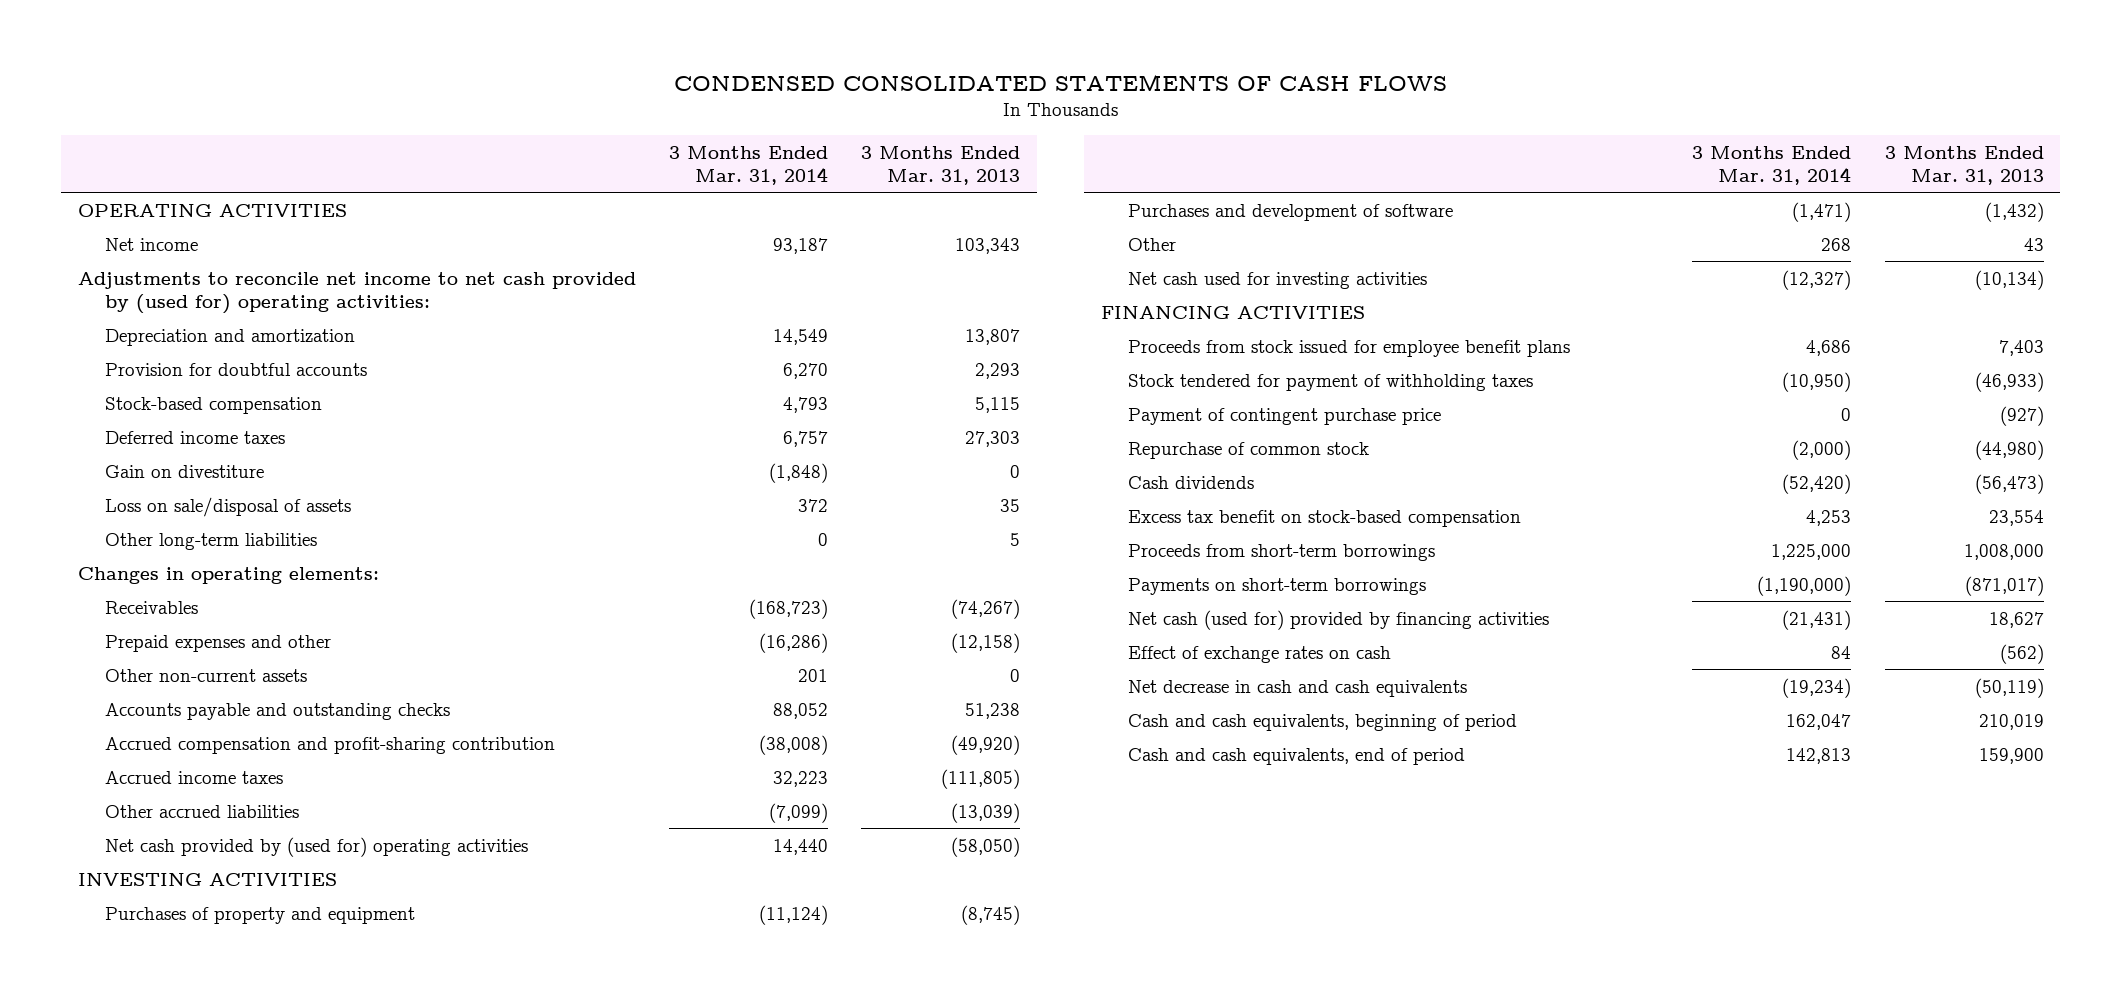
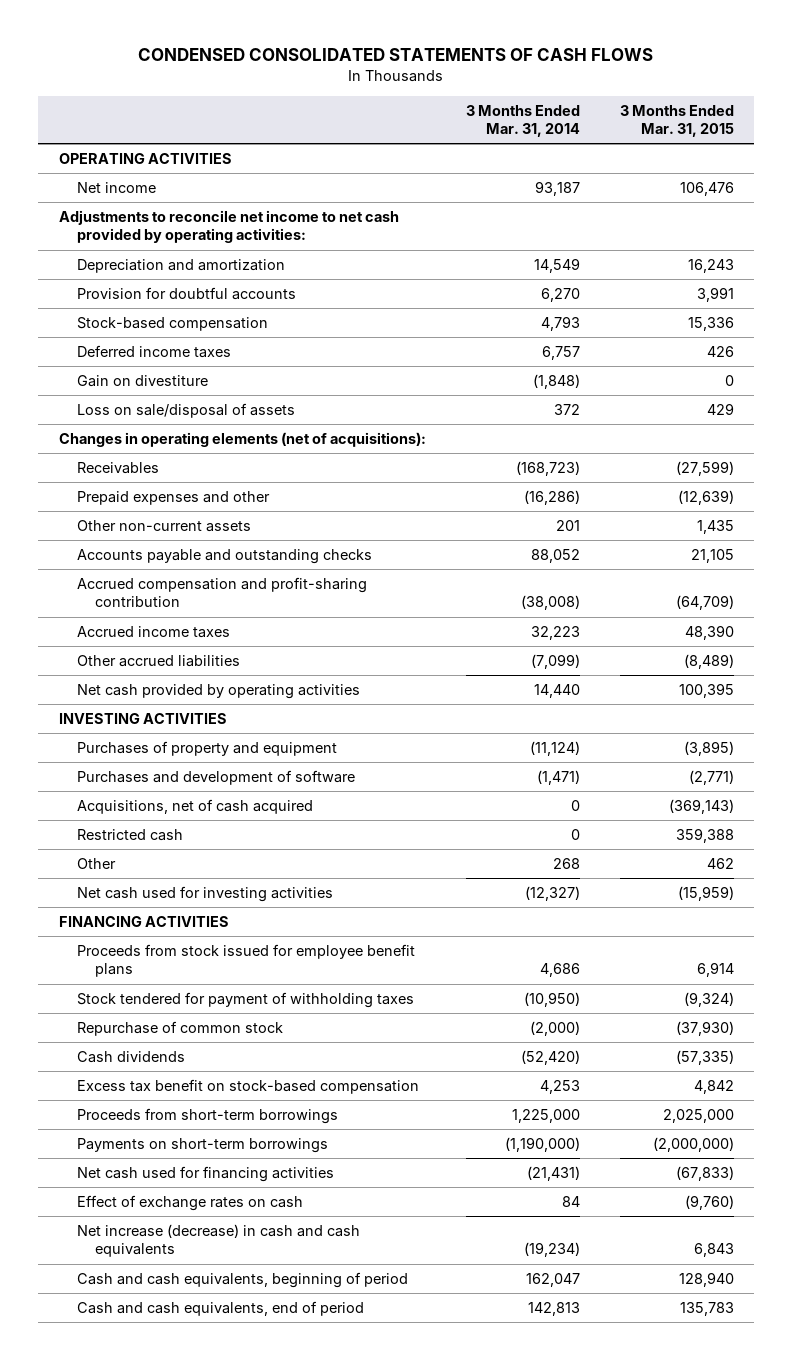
[861,145,1021,185] 3 Months Ended Mar. 31, 2013 -> none
none -> [620,104,735,138] 3 Months Ended Mar. 31, 2015
[77,271,636,314] Adjustments to reconcile net income to net cash provided by (used for) operating activities: -> [58,209,399,244] Adjustments to reconcile net income to net cash provided by operating activities:
[104,532,317,550] Other long-term liabilities -> none
[77,566,379,584] Changes in operating elements: -> [58,431,426,447] Changes in operating elements (net of acquisitions):
[104,836,528,857] Net cash provided by (used for) operating activities -> [76,683,360,699] Net cash provided by operating activities
none -> [76,798,313,814] Acquisitions, net of cash acquired
none -> [76,828,183,841] Restricted cash
[1127,407,1441,425] Payment of contingent purchase price -> none
[1127,609,1549,630] Net cash (used for) provided by financing activities -> [76,1165,334,1182] Net cash used for financing activities
[1127,679,1467,697] Net decrease in cash and cash equivalents -> [76,1223,360,1258] Net increase (decrease) in cash and cash equivalents

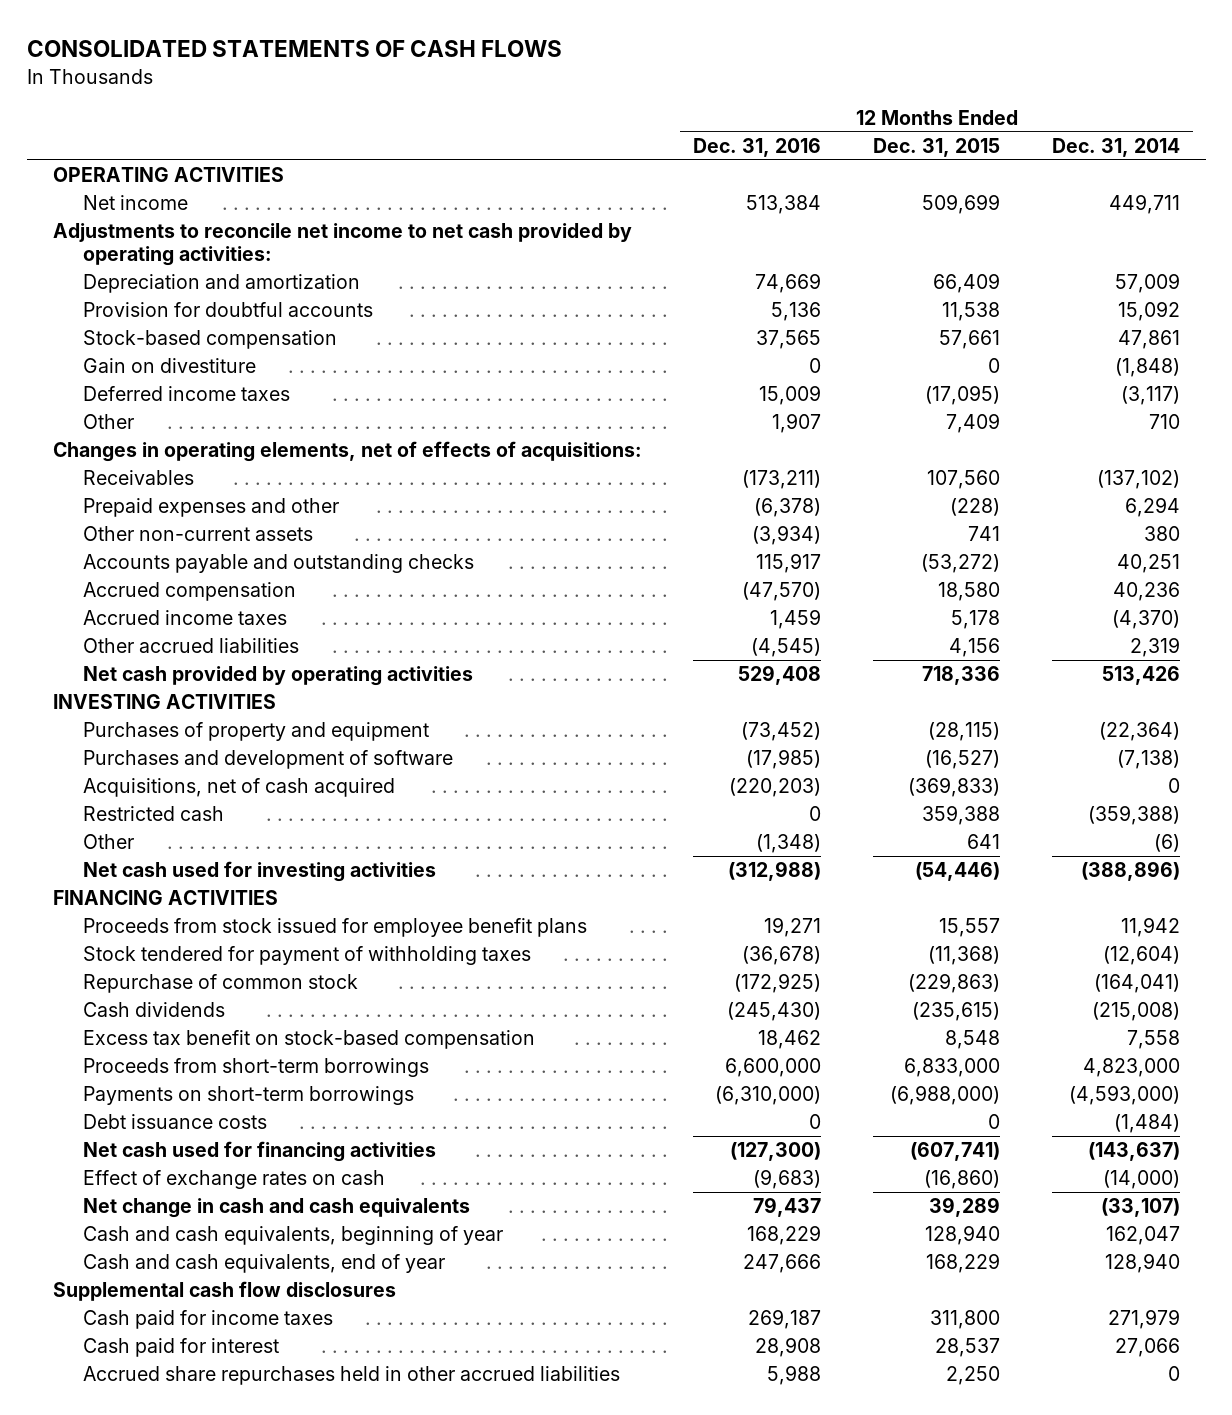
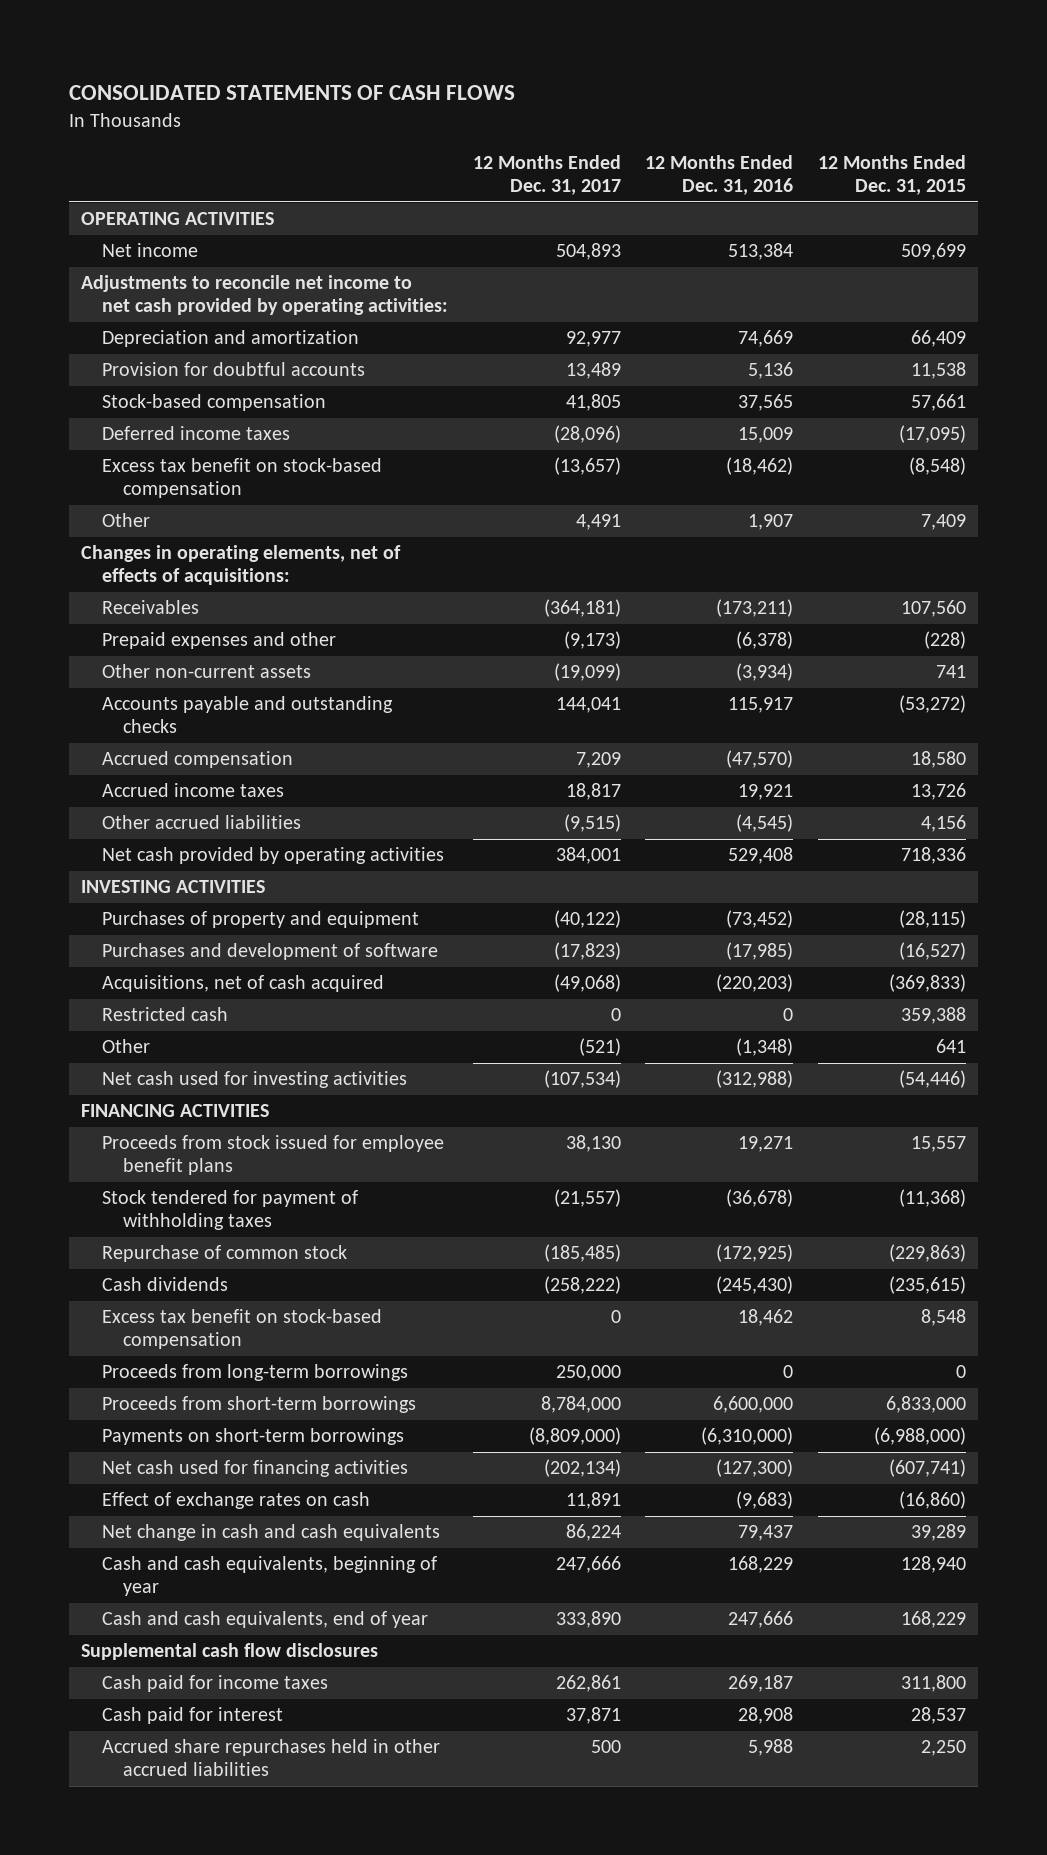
[1051,137,1180,157] Dec. 31, 2014 -> none
none -> [472,155,621,196] 12 Months Ended Dec. 31, 2017
[83,358,257,374] Gain on divestiture -> none
none -> [102,458,383,499] Excess tax benefit on stock-based compensation
[770,609,822,630] 1,459 -> [738,784,794,801] 19,921
[951,610,1001,630] 5,178 -> [910,783,966,801] 13,726
none -> [102,1364,409,1382] Proceeds from long-term borrowings
[83,1114,268,1130] Debt issuance costs -> none

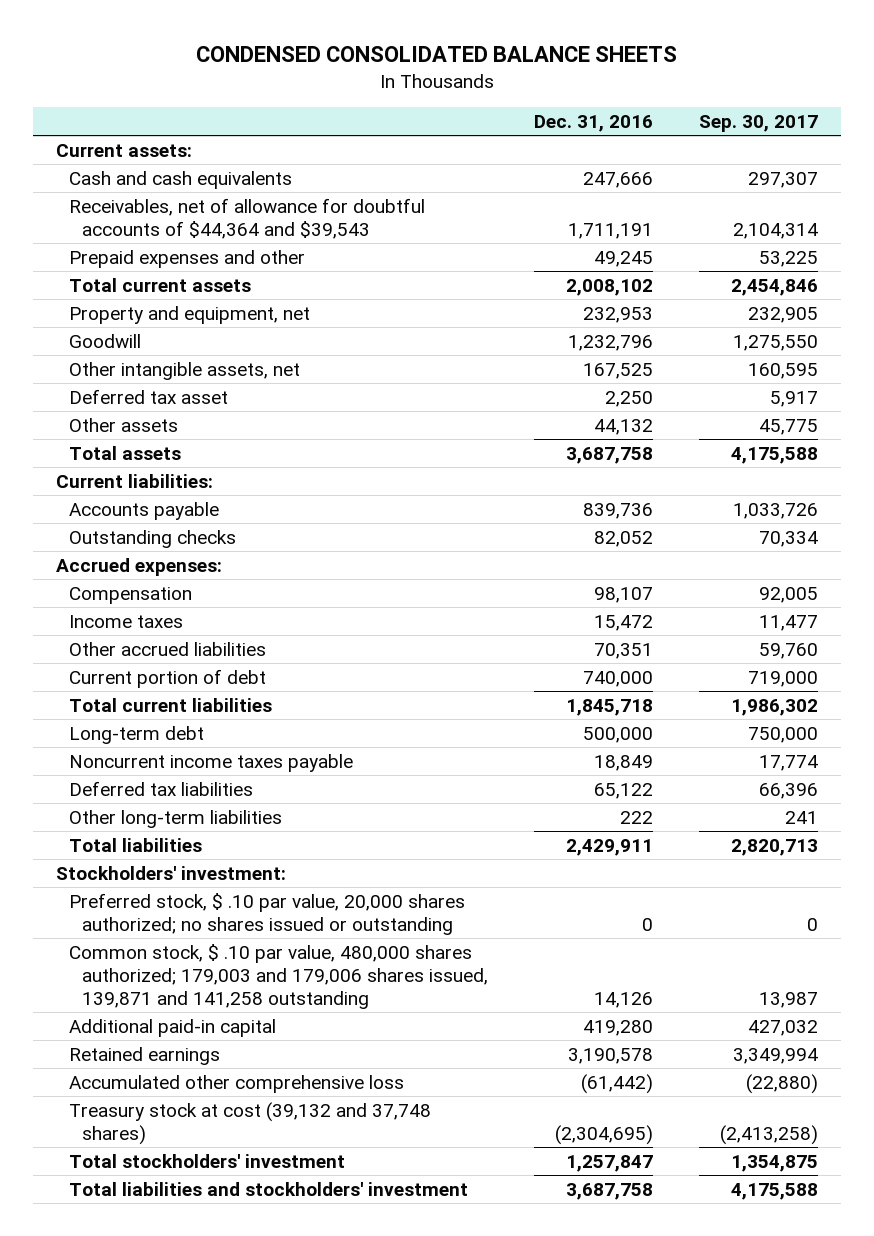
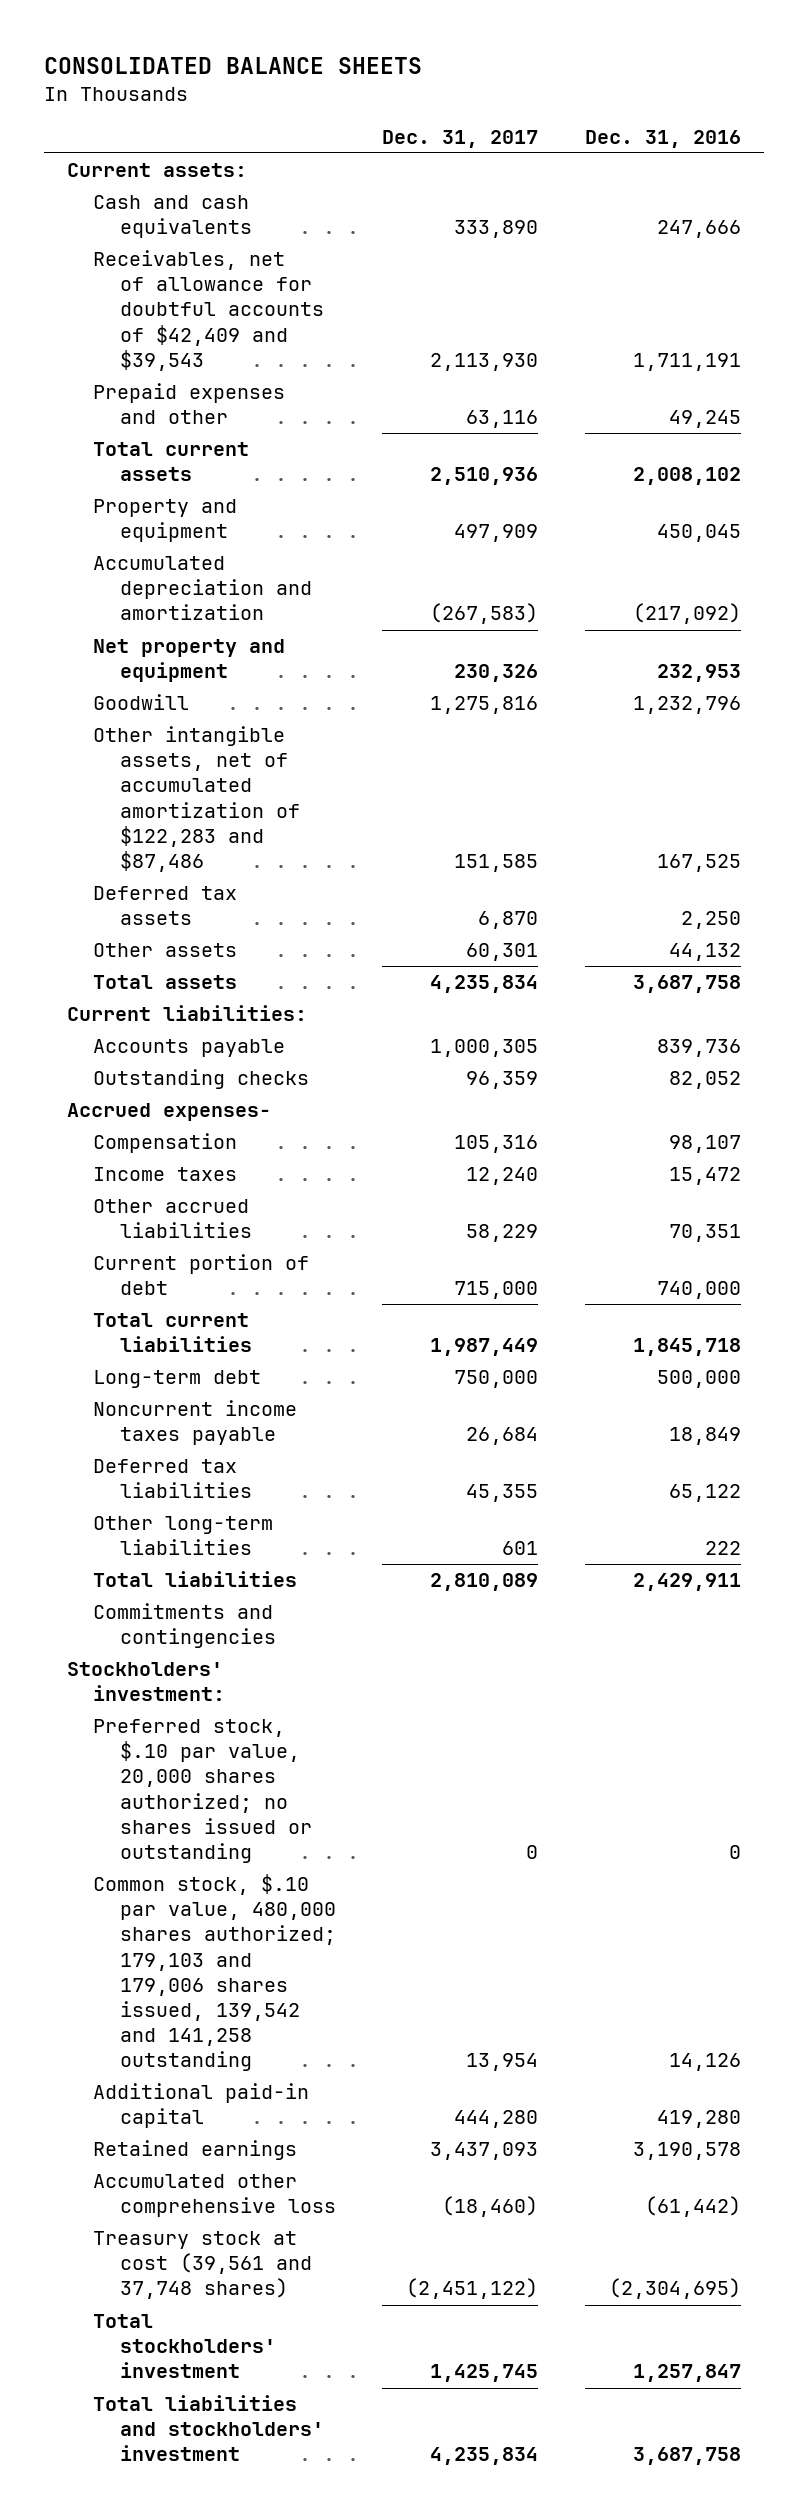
[196,46,678,63] CONDENSED CONSOLIDATED BALANCE SHEETS -> [43,57,422,75] CONSOLIDATED BALANCE SHEETS
[699,114,819,132] Sep. 30, 2017 -> none
none -> [382,129,539,148] Dec. 31, 2017
[69,197,426,239] Receivables, net of allowance for doubtful accounts of $44,364 and $39,543 -> [93,250,325,371] Receivables, net of allowance for doubtful accounts of $42,409 and $39,543
none -> [93,499,238,543] Property and equipment
none -> [93,556,313,621] Accumulated depreciation and amortization
[69,305,311,324] Property and equipment, net -> [93,639,286,683] Net property and equipment
[69,361,301,380] Other intangible assets, net -> [93,726,301,872] Other intangible assets, net of accumulated amortization of $122,283 and $87,486
[69,388,229,404] Deferred tax asset -> [93,886,238,926] Deferred tax assets
[55,557,222,576] Accrued expenses: -> [66,1103,271,1122] Accrued expenses-
none -> [93,1603,277,1649] Commitments and contingencies
[69,892,466,935] Preferred stock, $ .10 par value, 20,000 shares authorized; no shares issued or outstanding -> [93,1719,313,1863] Preferred stock, $.10 par value, 20,000 shares authorized; no shares issued or outstanding
[69,943,489,1009] Common stock, $ .10 par value, 480,000 shares authorized; 179,003 and 179,006 shares issued, 139,871 and 141,258 outstanding -> [93,1874,337,2071] Common stock, $.10 par value, 480,000 shares authorized; 179,103 and 179,006 shares issued, 139,542 and 141,258 outstanding
[69,1101,432,1145] Treasury stock at cost (39,132 and 37,748 shares) -> [93,2231,313,2300] Treasury stock at cost (39,561 and 37,748 shares)

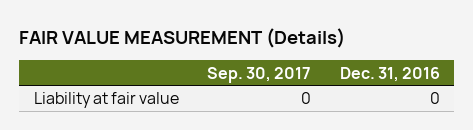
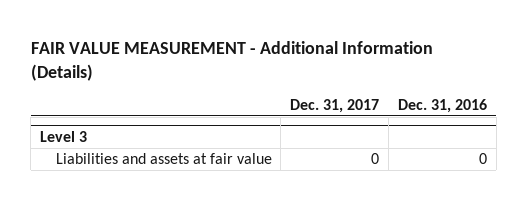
[19,28,346,49] FAIR VALUE MEASUREMENT (Details) -> [30,41,433,82] FAIR VALUE MEASUREMENT - Additional Information (Details)
[207,66,312,83] Sep. 30, 2017 -> none
none -> [290,98,380,113] Dec. 31, 2017
none -> [40,131,88,143] Level 3
[33,92,179,109] Liability at fair value -> [55,153,272,165] Liabilities and assets at fair value

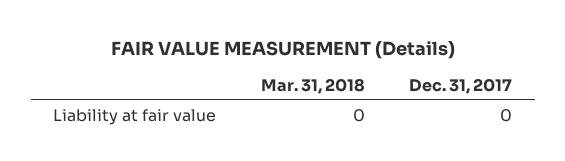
[30,41,433,82] FAIR VALUE MEASUREMENT - Additional Information (Details) -> [110,41,455,60] FAIR VALUE MEASUREMENT (Details)
[397,98,487,113] Dec. 31, 2016 -> none
none -> [260,77,365,94] Mar. 31, 2018
[40,131,88,143] Level 3 -> none
[55,153,272,165] Liabilities and assets at fair value -> [52,109,216,126] Liability at fair value

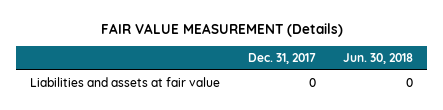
[260,77,365,94] Mar. 31, 2018 -> none
none -> [343,53,414,65] Jun. 30, 2018
[52,109,216,126] Liability at fair value -> [29,76,220,87] Liabilities and assets at fair value

